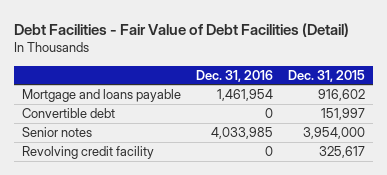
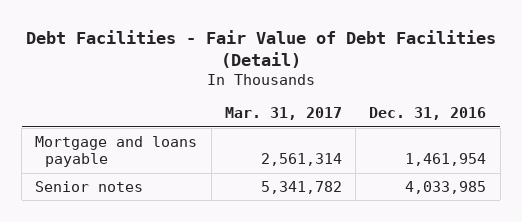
[288,69,366,82] Dec. 31, 2015 -> none
none -> [224,107,342,121] Mar. 31, 2017
[21,108,115,119] Convertible debt -> none
[21,146,154,160] Revolving credit facility -> none

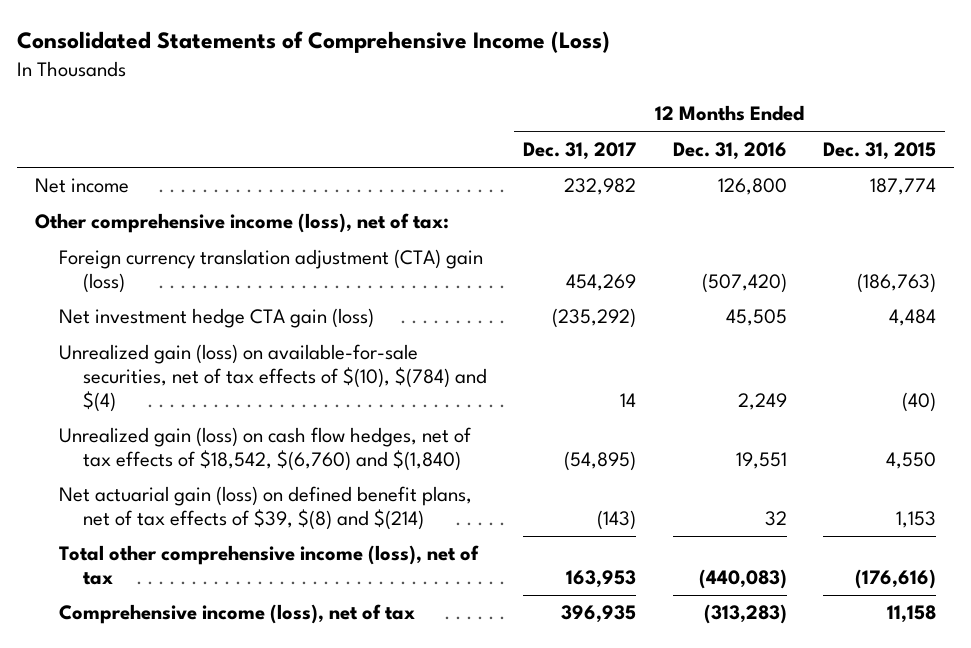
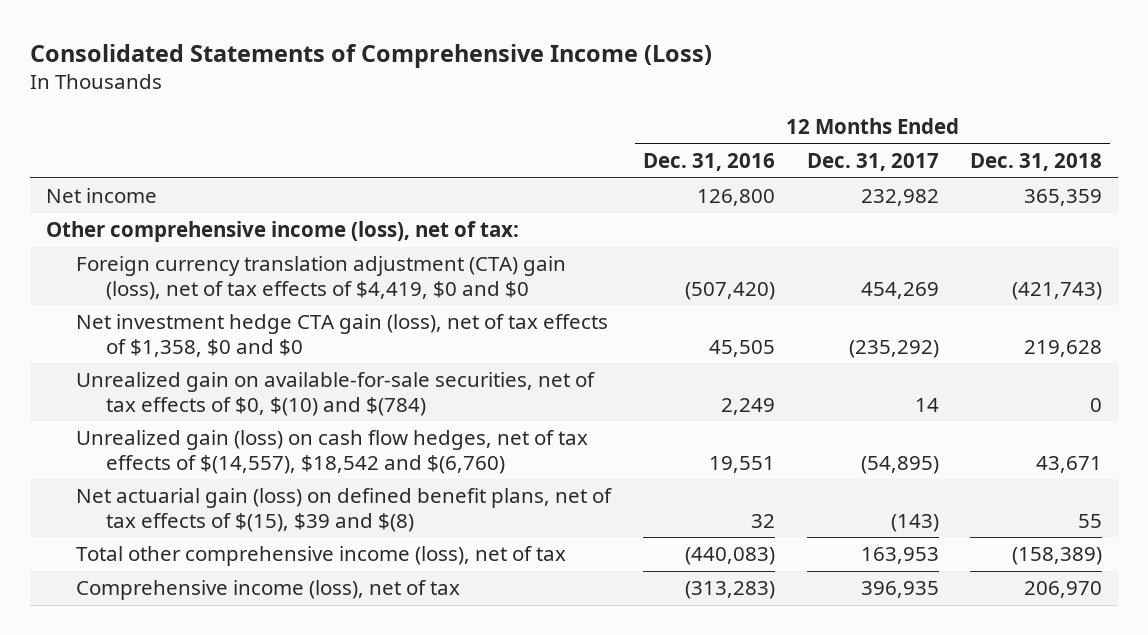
[822,141,936,160] Dec. 31, 2015 -> none
none -> [970,153,1103,172] Dec. 31, 2018
[58,249,483,294] Foreign currency translation adjustment (CTA) gain (loss) -> [75,256,566,300] Foreign currency translation adjustment (CTA) gain (loss), net of tax effects of $4,419, $0 and $0
[58,308,374,329] Net investment hedge CTA gain (loss) -> [75,314,608,357] Net investment hedge CTA gain (loss), net of tax effects of $1,358, $0 and $0
[58,344,488,413] Unrealized gain (loss) on available-for-sale securities, net of tax effects of $(10), $(784) and $(4) -> [75,372,595,416] Unrealized gain on available-for-sale securities, net of tax effects of $0, $(10) and $(784)
[58,427,471,472] Unrealized gain (loss) on cash flow hedges, net of tax effects of $18,542, $(6,760) and $(1,840) -> [75,430,588,474] Unrealized gain (loss) on cash flow hedges, net of tax effects of $(14,557), $18,542 and $(6,760)
[58,486,472,531] Net actuarial gain (loss) on defined benefit plans, net of tax effects of $39, $(8) and $(214) -> [75,488,612,532] Net actuarial gain (loss) on defined benefit plans, net of tax effects of $(15), $39 and $(8)

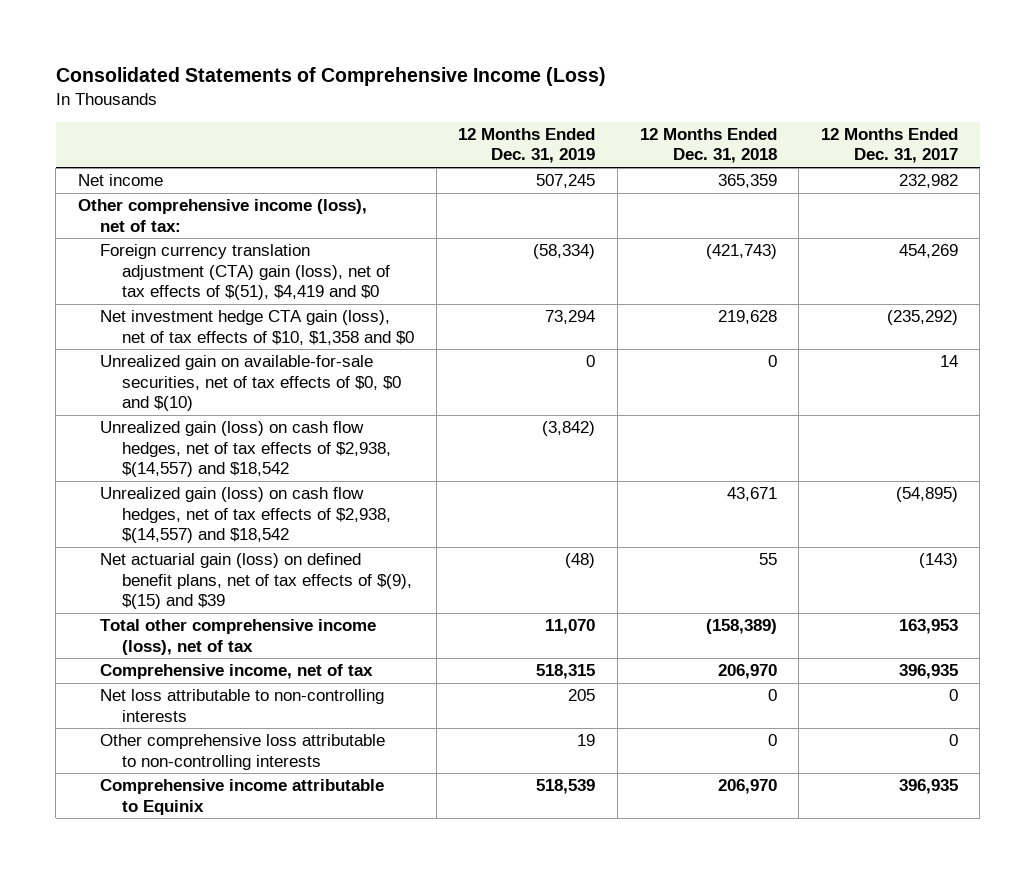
[642,153,775,172] Dec. 31, 2016 -> none
none -> [458,128,596,164] 12 Months Ended Dec. 31, 2019
[75,256,566,300] Foreign currency translation adjustment (CTA) gain (loss), net of tax effects of $4,419, $0 and $0 -> [100,244,391,300] Foreign currency translation adjustment (CTA) gain (loss), net of tax effects of $(51), $4,419 and $0
[75,314,608,357] Net investment hedge CTA gain (loss), net of tax effects of $1,358, $0 and $0 -> [100,310,415,345] Net investment hedge CTA gain (loss), net of tax effects of $10, $1,358 and $0
[75,372,595,416] Unrealized gain on available-for-sale securities, net of tax effects of $0, $(10) and $(784) -> [100,355,402,411] Unrealized gain on available-for-sale securities, net of tax effects of $0, $0 and $(10)
none -> [100,421,392,477] Unrealized gain (loss) on cash flow hedges, net of tax effects of $2,938, $(14,557) and $18,542
[75,430,588,474] Unrealized gain (loss) on cash flow hedges, net of tax effects of $(14,557), $18,542 and $(6,760) -> [100,487,392,543] Unrealized gain (loss) on cash flow hedges, net of tax effects of $2,938, $(14,557) and $18,542
[75,488,612,532] Net actuarial gain (loss) on defined benefit plans, net of tax effects of $(15), $39 and $(8) -> [100,553,413,609] Net actuarial gain (loss) on defined benefit plans, net of tax effects of $(9), $(15) and $39
none -> [100,664,374,680] Comprehensive income, net of tax
none -> [100,689,385,722] Net loss attributable to non-controlling interests
none -> [100,734,386,770] Other comprehensive loss attributable to non-controlling interests
[75,580,460,601] Comprehensive income (loss), net of tax -> [100,779,385,815] Comprehensive income attributable to Equinix

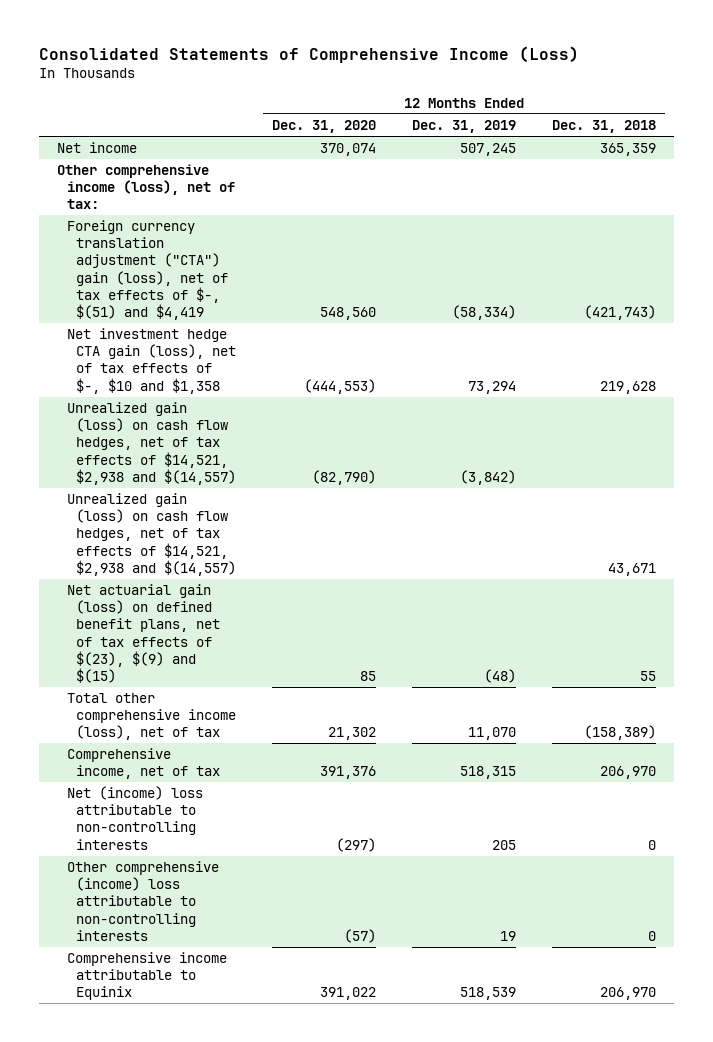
[820,128,958,164] 12 Months Ended Dec. 31, 2017 -> none
none -> [272,119,377,133] Dec. 31, 2020
[100,355,402,411] Unrealized gain on available-for-sale securities, net of tax effects of $0, $0 and $(10) -> none
[100,244,391,300] Foreign currency translation adjustment (CTA) gain (loss), net of tax effects of $(51), $4,419 and $0 -> [66,219,229,321] Foreign currency translation adjustment ("CTA") gain (loss), net of tax effects of $-, $(51) and $4,419
[100,310,415,345] Net investment hedge CTA gain (loss), net of tax effects of $10, $1,358 and $0 -> [66,327,237,394] Net investment hedge CTA gain (loss), net of tax effects of $-, $10 and $1,358
[100,421,392,477] Unrealized gain (loss) on cash flow hedges, net of tax effects of $2,938, $(14,557) and $18,542 -> [66,401,237,485] Unrealized gain (loss) on cash flow hedges, net of tax effects of $14,521, $2,938 and $(14,557)
[100,487,392,543] Unrealized gain (loss) on cash flow hedges, net of tax effects of $2,938, $(14,557) and $18,542 -> [66,492,237,576] Unrealized gain (loss) on cash flow hedges, net of tax effects of $14,521, $2,938 and $(14,557)
[100,553,413,609] Net actuarial gain (loss) on defined benefit plans, net of tax effects of $(9), $(15) and $39 -> [66,583,221,684] Net actuarial gain (loss) on defined benefit plans, net of tax effects of $(23), $(9) and $(15)
[100,689,385,722] Net loss attributable to non-controlling interests -> [66,785,203,850] Net (income) loss attributable to non-controlling interests
[100,734,386,770] Other comprehensive loss attributable to non-controlling interests -> [66,860,219,941] Other comprehensive (income) loss attributable to non-controlling interests

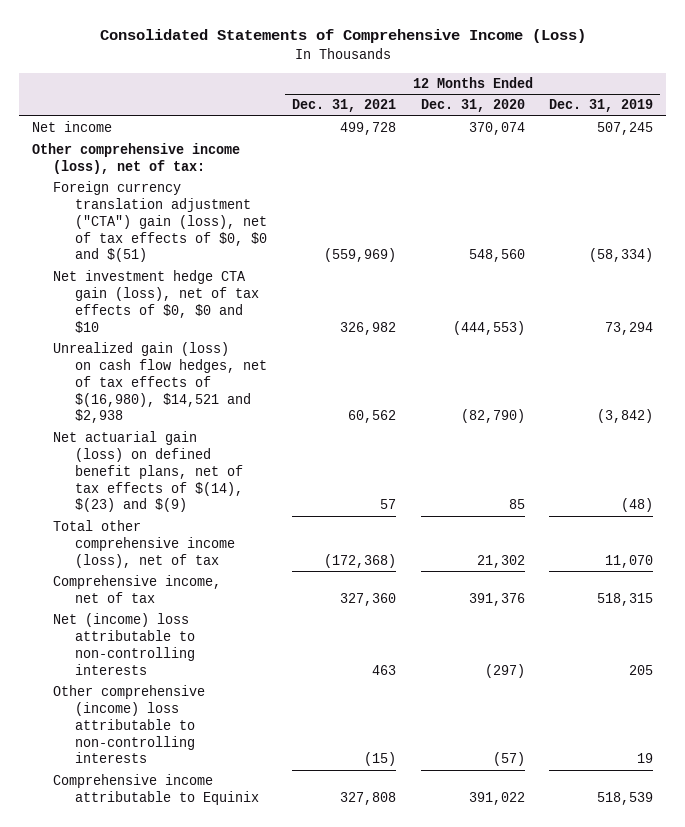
[552,119,657,133] Dec. 31, 2018 -> none
none -> [291,99,396,113] Dec. 31, 2021
[66,492,237,576] Unrealized gain (loss) on cash flow hedges, net of tax effects of $14,521, $2,938 and $(14,557) -> none
[66,219,229,321] Foreign currency translation adjustment ("CTA") gain (loss), net of tax effects of $-, $(51) and $4,419 -> [53,181,267,263] Foreign currency translation adjustment ("CTA") gain (loss), net of tax effects of $0, $0 and $(51)
[66,327,237,394] Net investment hedge CTA gain (loss), net of tax effects of $-, $10 and $1,358 -> [53,270,259,333] Net investment hedge CTA gain (loss), net of tax effects of $0, $0 and $10
[66,401,237,485] Unrealized gain (loss) on cash flow hedges, net of tax effects of $14,521, $2,938 and $(14,557) -> [53,342,267,424] Unrealized gain (loss) on cash flow hedges, net of tax effects of $(16,980), $14,521 and $2,938
[66,583,221,684] Net actuarial gain (loss) on defined benefit plans, net of tax effects of $(23), $(9) and $(15) -> [53,431,243,513] Net actuarial gain (loss) on defined benefit plans, net of tax effects of $(14), $(23) and $(9)

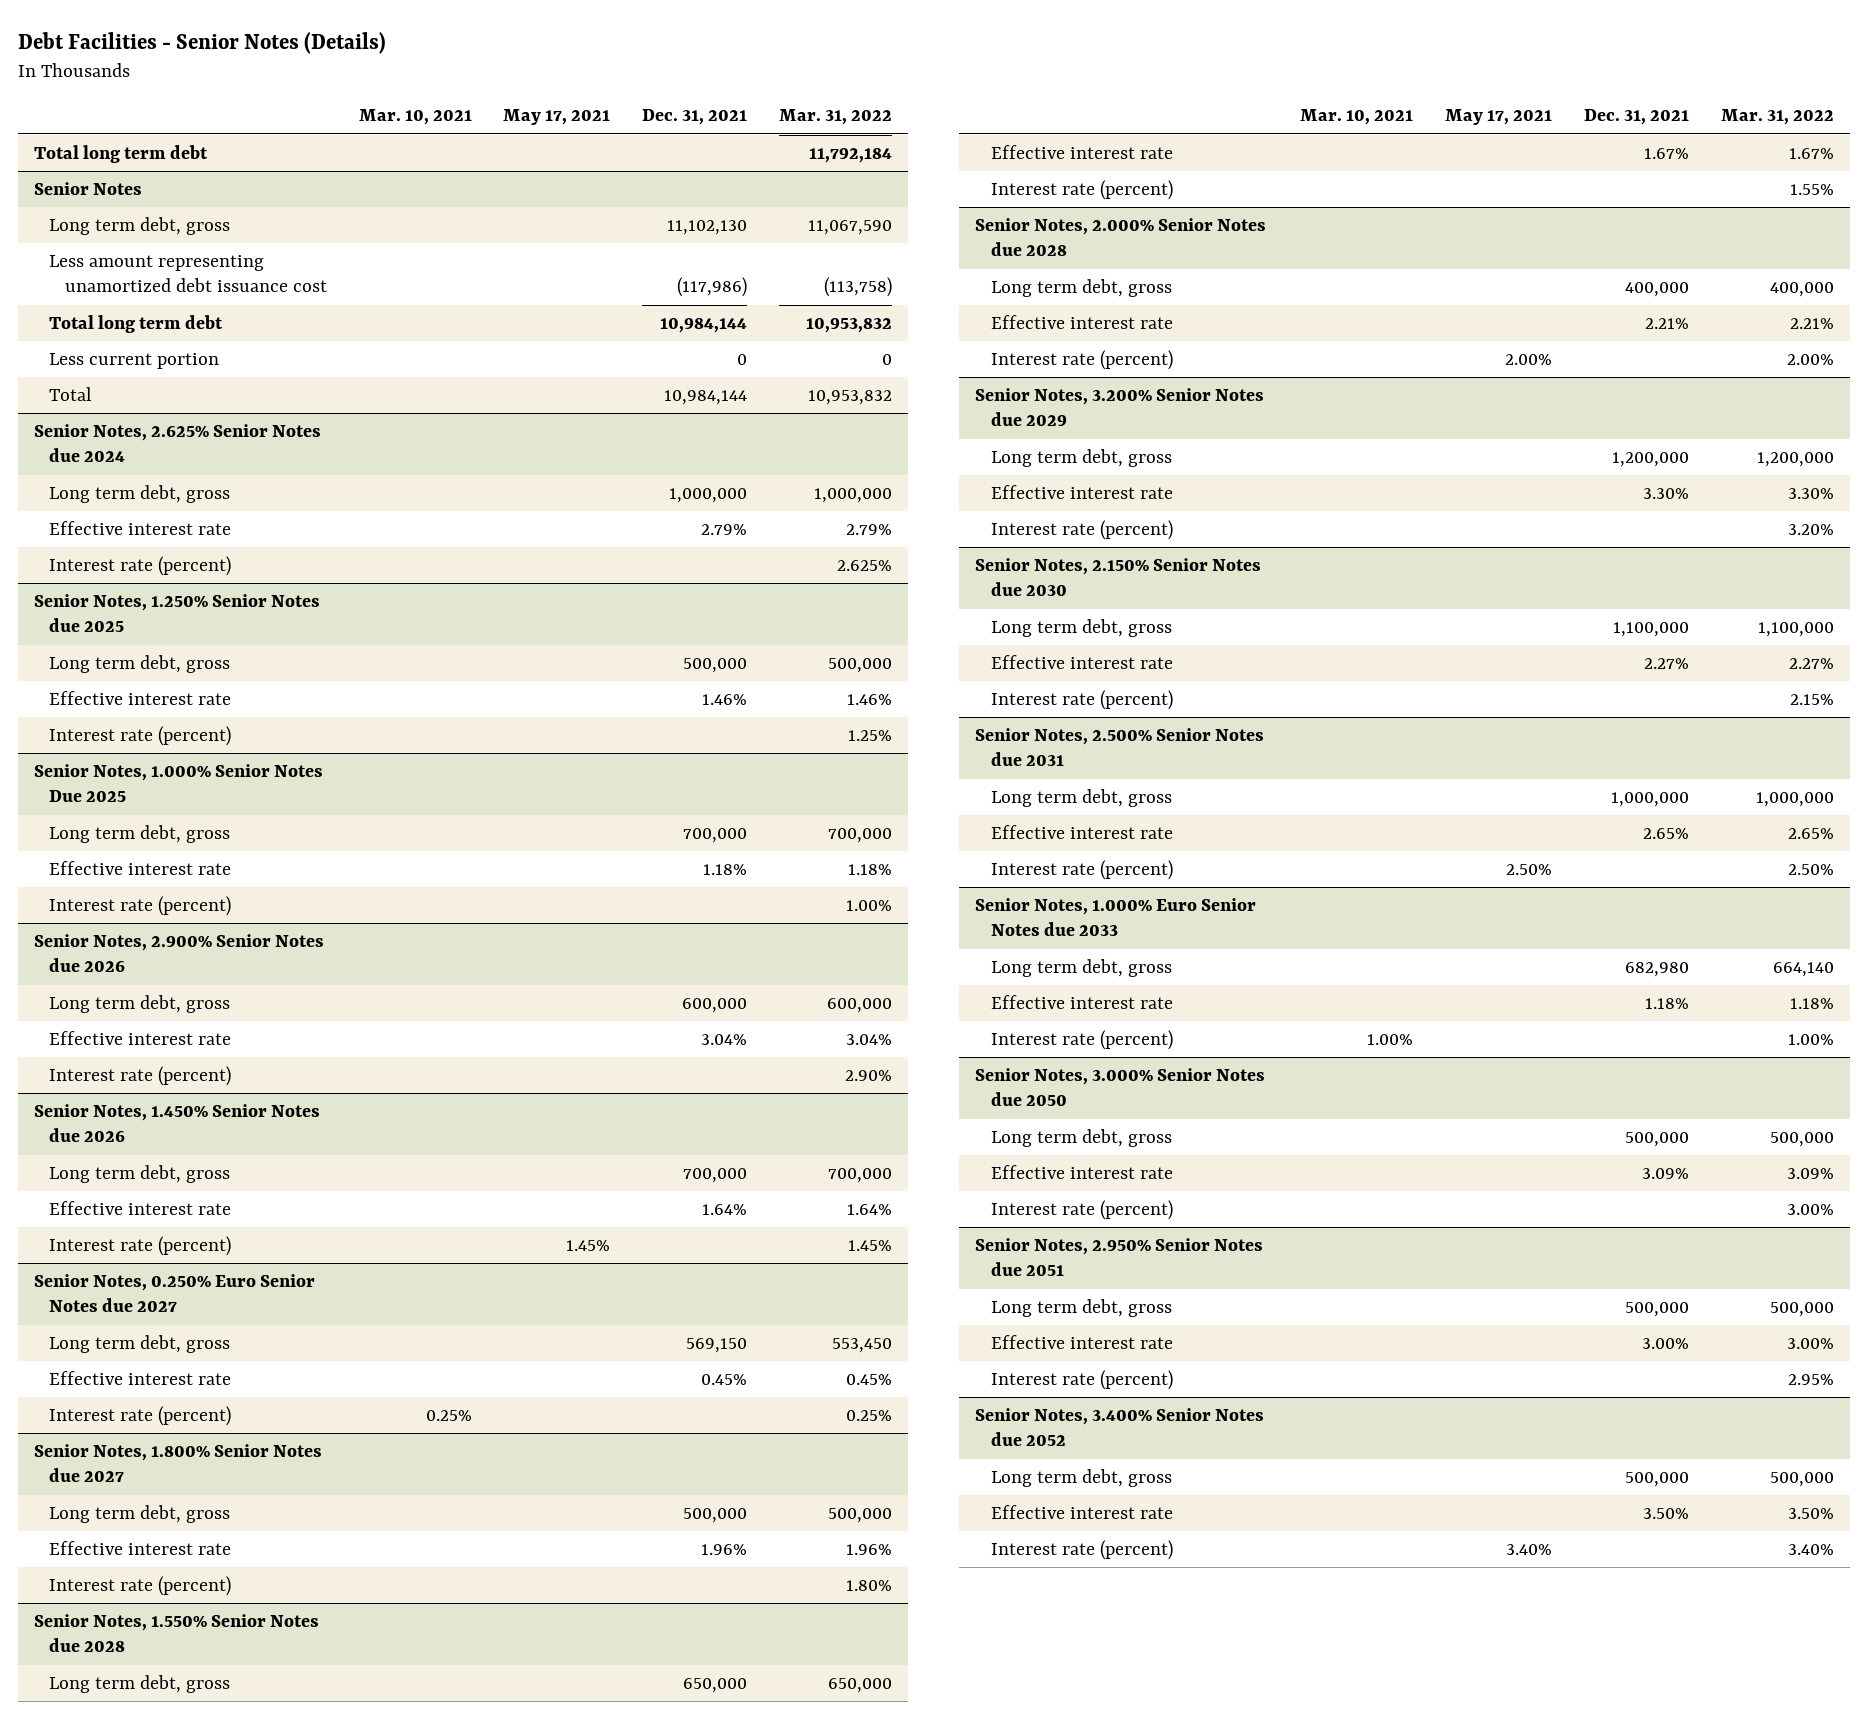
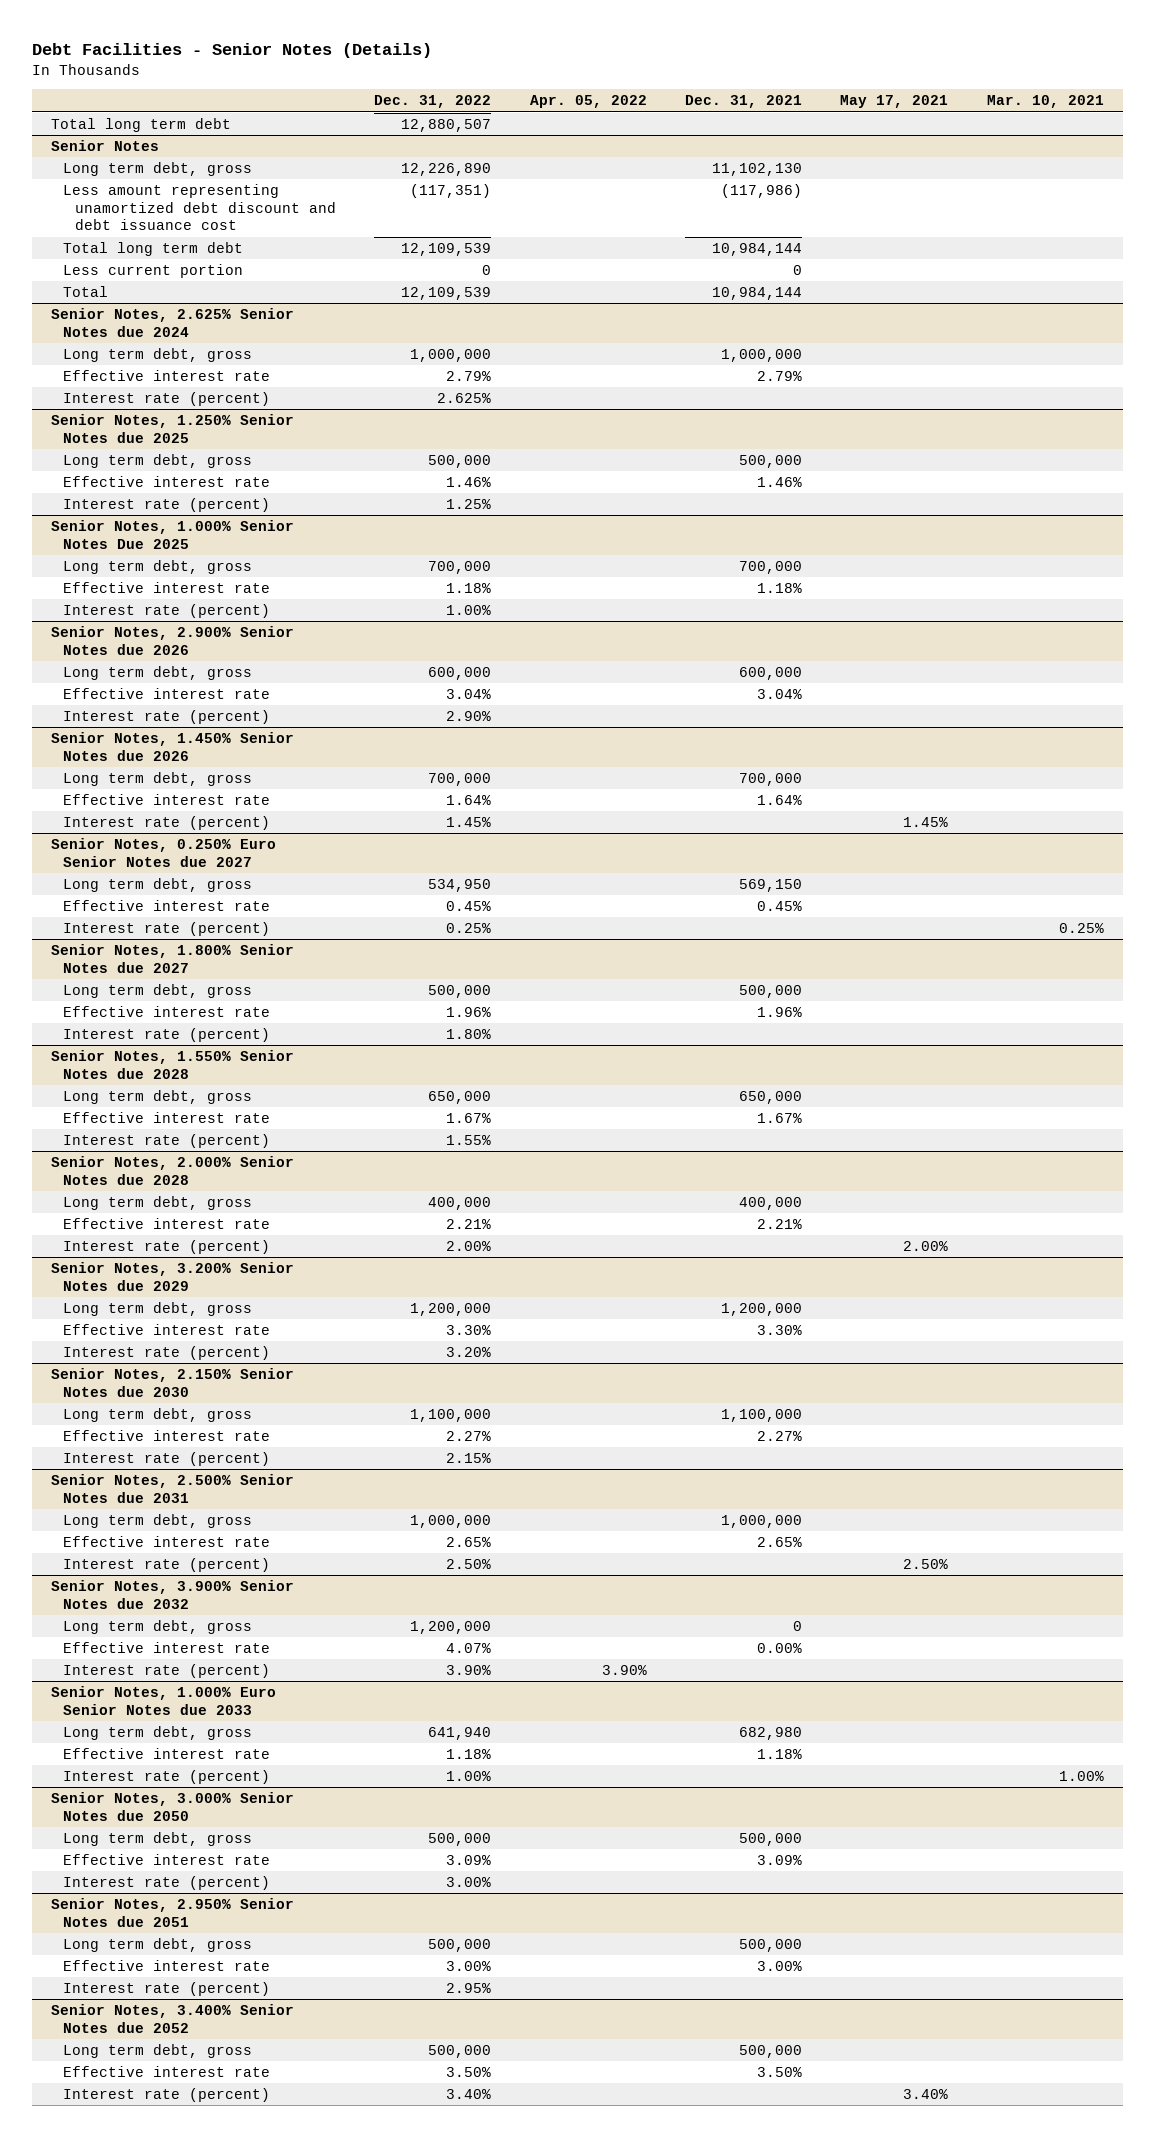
[779,109,893,126] Mar. 31, 2022 -> none
none -> [374,95,492,109] Dec. 31, 2022
none -> [529,95,647,109] Apr. 05, 2022
[49,255,327,293] Less amount representing unamortized debt issuance cost -> [62,184,336,231] Less amount representing unamortized debt discount and debt issuance cost
none -> [51,1580,295,1609] Senior Notes, 3.900% Senior Notes due 2032
none -> [62,1620,252,1635] Long term debt, gross
none -> [62,1642,270,1654] Effective interest rate
none -> [62,1664,270,1679] Interest rate (percent)

